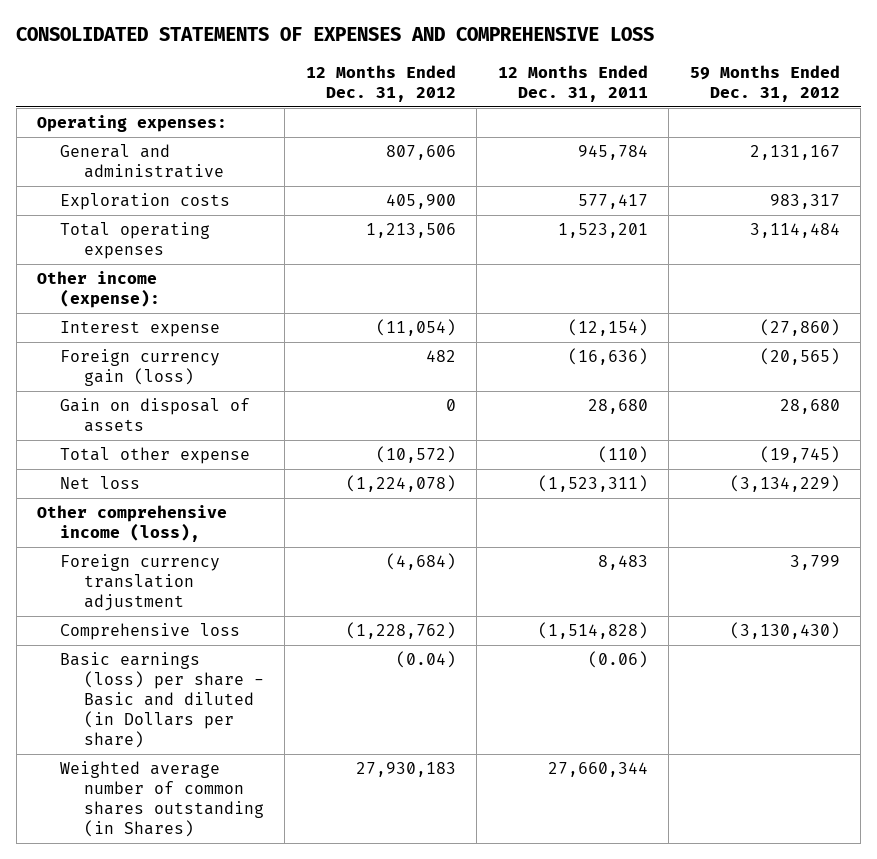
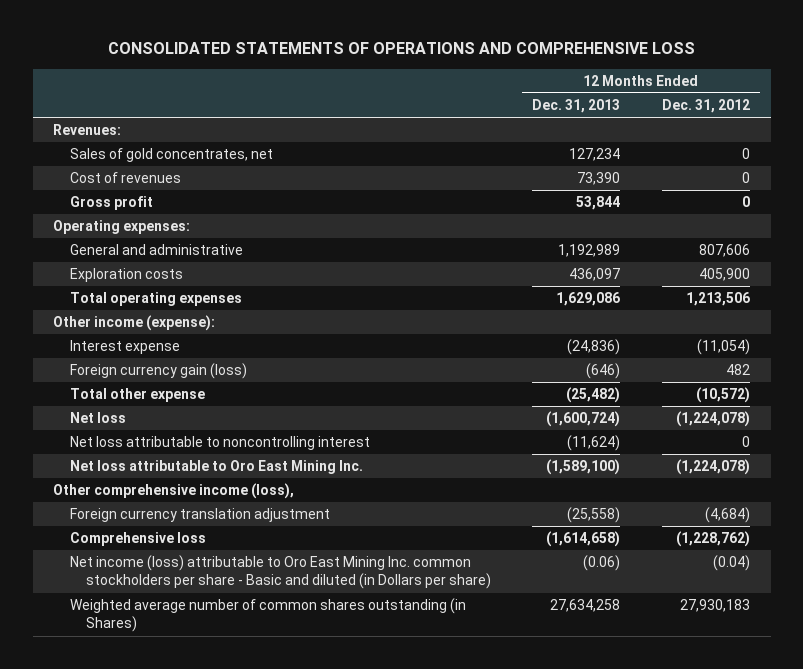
[16,27,655,42] CONSOLIDATED STATEMENTS OF EXPENSES AND COMPREHENSIVE LOSS -> [107,42,695,55] CONSOLIDATED STATEMENTS OF OPERATIONS AND COMPREHENSIVE LOSS
[497,64,648,102] 12 Months Ended Dec. 31, 2011 -> none
[689,64,840,102] 59 Months Ended Dec. 31, 2012 -> none
none -> [532,99,621,114] Dec. 31, 2013
none -> [53,124,122,136] Revenues:
none -> [69,148,273,163] Sales of gold concentrates, net
none -> [69,172,181,184] Cost of revenues
none -> [69,196,153,211] Gross profit
[60,398,251,433] Gain on disposal of assets -> none
none -> [69,436,370,451] Net loss attributable to noncontrolling interest
none -> [69,460,363,475] Net loss attributable to Oro East Mining Inc.
[60,652,264,749] Basic earnings (loss) per share - Basic and diluted (in Dollars per share) -> [69,555,491,590] Net income (loss) attributable to Oro East Mining Inc. common stockholders per share - Basic and diluted (in Dollars per share)

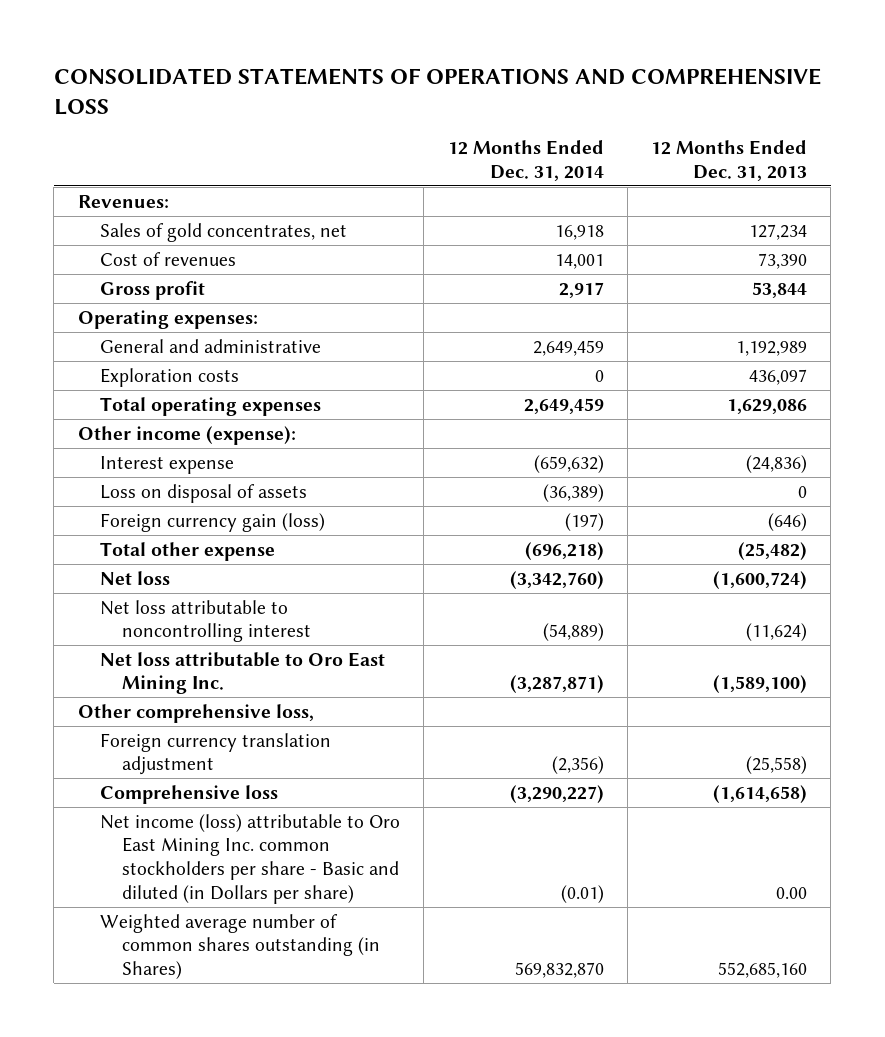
[661,99,750,114] Dec. 31, 2012 -> none
none -> [447,139,604,181] 12 Months Ended Dec. 31, 2014
none -> [99,483,307,503] Loss on disposal of assets
[53,483,295,500] Other comprehensive income (loss), -> [77,703,314,723] Other comprehensive loss,
[583,555,621,572] (0.06) -> [776,887,808,900] 0.00
[550,599,621,613] 27,634,258 -> [718,962,808,979] 552,685,160

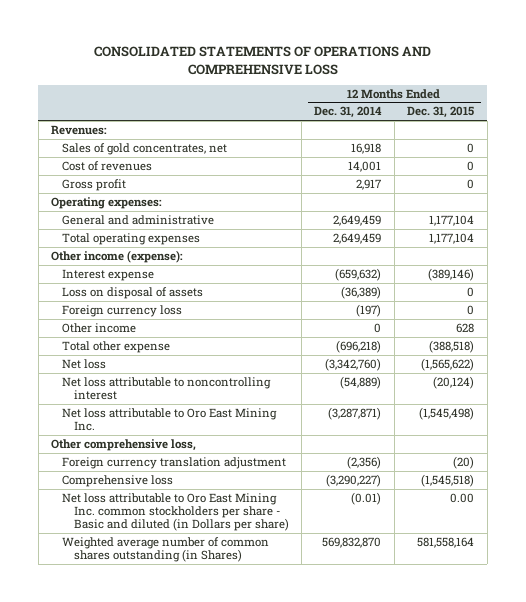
[651,139,808,181] 12 Months Ended Dec. 31, 2013 -> none
none -> [407,106,475,119] Dec. 31, 2015
[99,367,239,387] Exploration costs -> none
[99,512,325,532] Foreign currency gain (loss) -> [62,304,183,317] Foreign currency loss
none -> [62,322,137,333] Other income
[99,813,400,905] Net income (loss) attributable to Oro East Mining Inc. common stockholders per share - Basic and diluted (in Dollars per share) -> [62,492,289,532] Net loss attributable to Oro East Mining Inc. common stockholders per share - Basic and diluted (in Dollars per share)

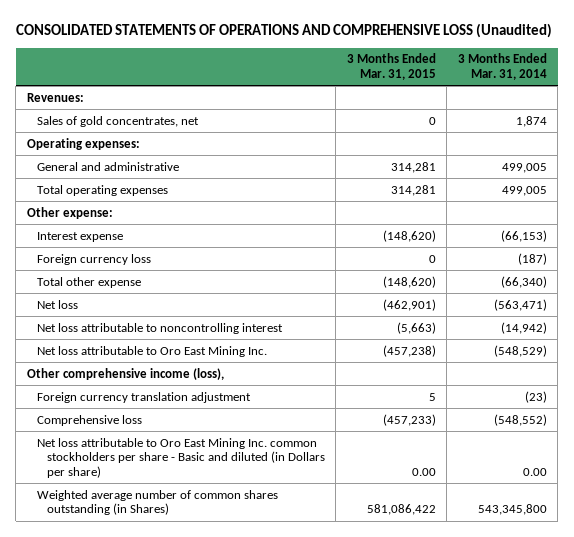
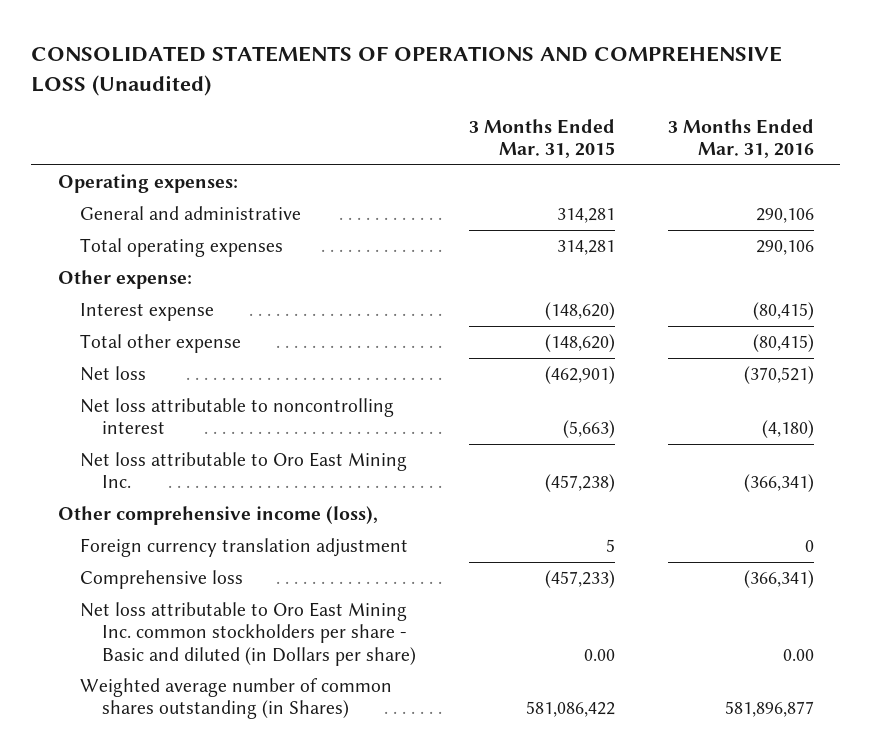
[457,53,547,81] 3 Months Ended Mar. 31, 2014 -> none
none -> [667,118,814,159] 3 Months Ended Mar. 31, 2016
[26,92,84,102] Revenues: -> none
[36,115,199,127] Sales of gold concentrates, net -> none
[36,253,151,265] Foreign currency loss -> none

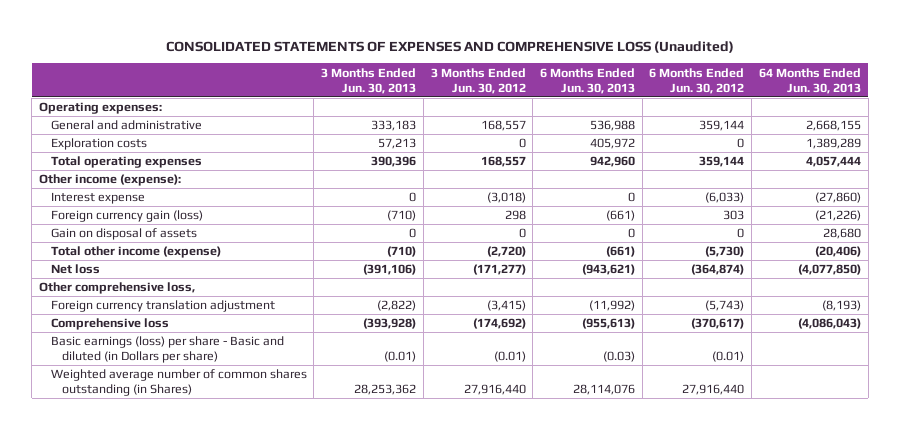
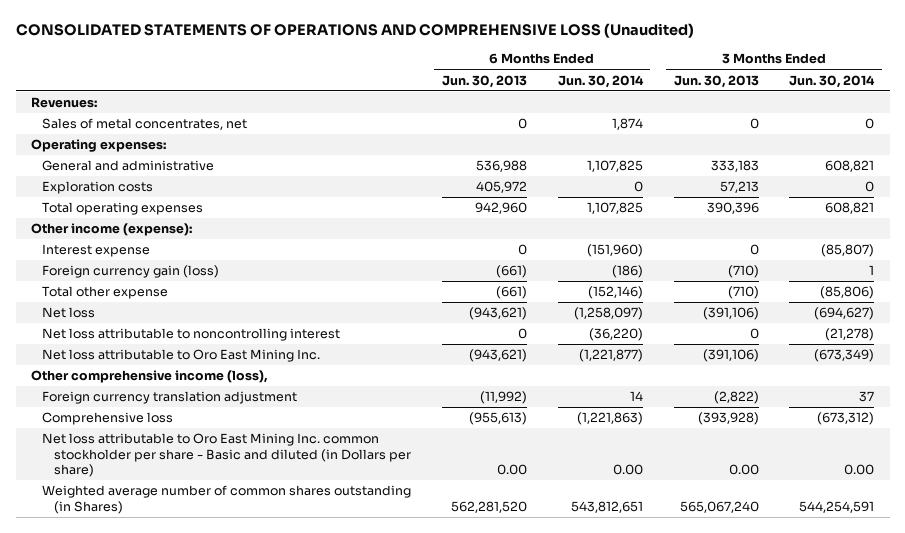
[166,41,735,54] CONSOLIDATED STATEMENTS OF EXPENSES AND COMPREHENSIVE LOSS (Unaudited) -> [15,23,694,39] CONSOLIDATED STATEMENTS OF OPERATIONS AND COMPREHENSIVE LOSS (Unaudited)
[430,67,526,94] 3 Months Ended Jun. 30, 2012 -> none
[649,67,745,94] 6 Months Ended Jun. 30, 2012 -> none
[758,67,861,94] 64 Months Ended Jun. 30, 2013 -> none
none -> [557,74,644,88] Jun. 30, 2014
none -> [789,74,876,88] Jun. 30, 2014
none -> [30,97,97,109] Revenues:
none -> [42,118,248,131] Sales of metal concentrates, net
[50,228,197,241] Gain on disposal of assets -> none
[50,246,221,259] Total other income (expense) -> [42,286,169,300] Total other expense
none -> [42,328,341,342] Net loss attributable to noncontrolling interest
none -> [42,349,321,363] Net loss attributable to Oro East Mining Inc.
[39,282,196,295] Other comprehensive loss, -> [30,370,268,384] Other comprehensive income (loss),
[50,336,284,364] Basic earnings (loss) per share - Basic and diluted (in Dollars per share) -> [42,433,412,477] Net loss attributable to Oro East Mining Inc. common stockholder per share - Basic and diluted (in Dollars per share)
[384,351,417,363] (0.01) -> [728,463,759,475] 0.00
[603,351,636,363] (0.03) -> [497,463,528,475] 0.00
[354,384,417,396] 28,253,362 -> [679,500,759,513] 565,067,240
[573,384,636,396] 28,114,076 -> [451,500,528,513] 562,281,520

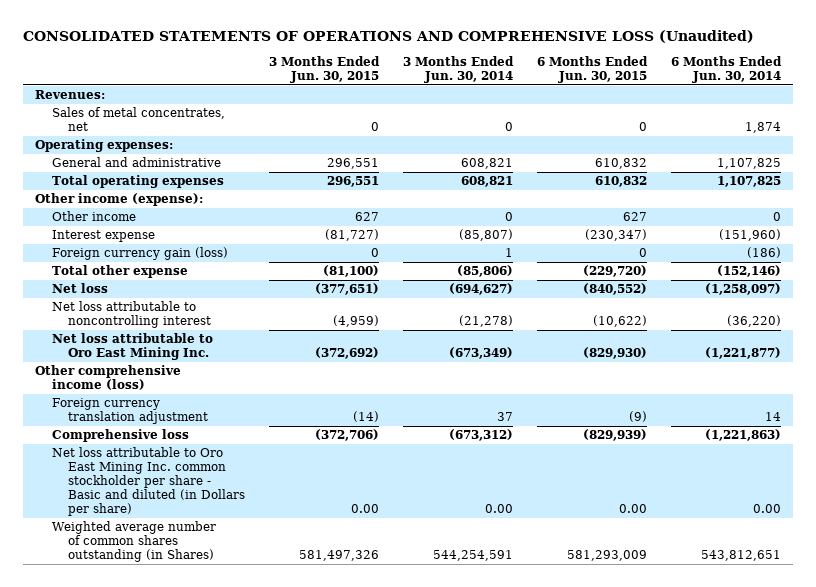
[442,74,528,88] Jun. 30, 2013 -> none
[673,74,759,88] Jun. 30, 2013 -> none
none -> [269,56,381,83] 3 Months Ended Jun. 30, 2015
none -> [537,56,649,83] 6 Months Ended Jun. 30, 2015
[42,181,154,195] Exploration costs -> none
none -> [51,211,136,222] Other income
[30,370,268,384] Other comprehensive income (loss), -> [35,365,182,391] Other comprehensive income (loss)

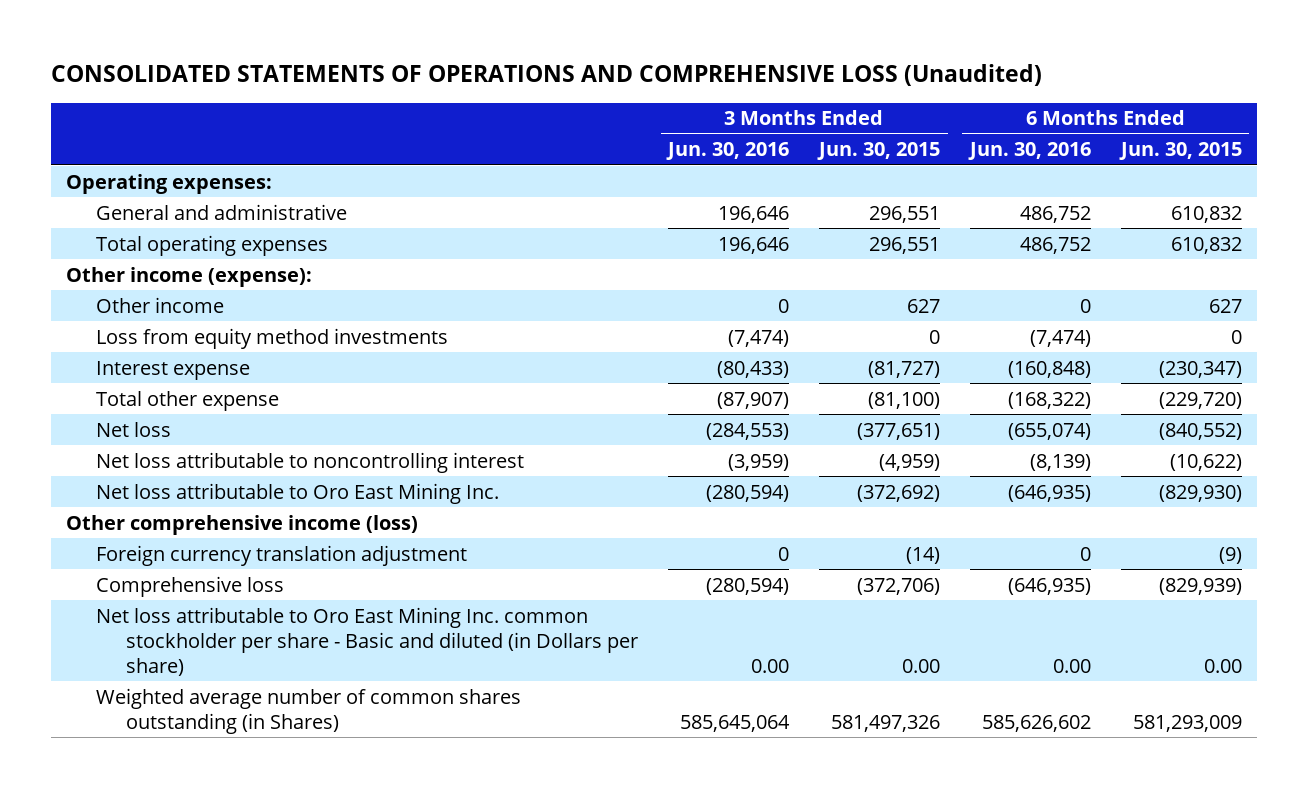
[403,56,515,83] 3 Months Ended Jun. 30, 2014 -> none
[670,56,782,83] 6 Months Ended Jun. 30, 2014 -> none
none -> [666,142,790,161] Jun. 30, 2016
none -> [967,142,1091,161] Jun. 30, 2016
[35,90,106,100] Revenues: -> none
[51,107,225,132] Sales of metal concentrates, net -> none
none -> [96,327,449,349] Loss from equity method investments
[51,247,228,261] Foreign currency gain (loss) -> none

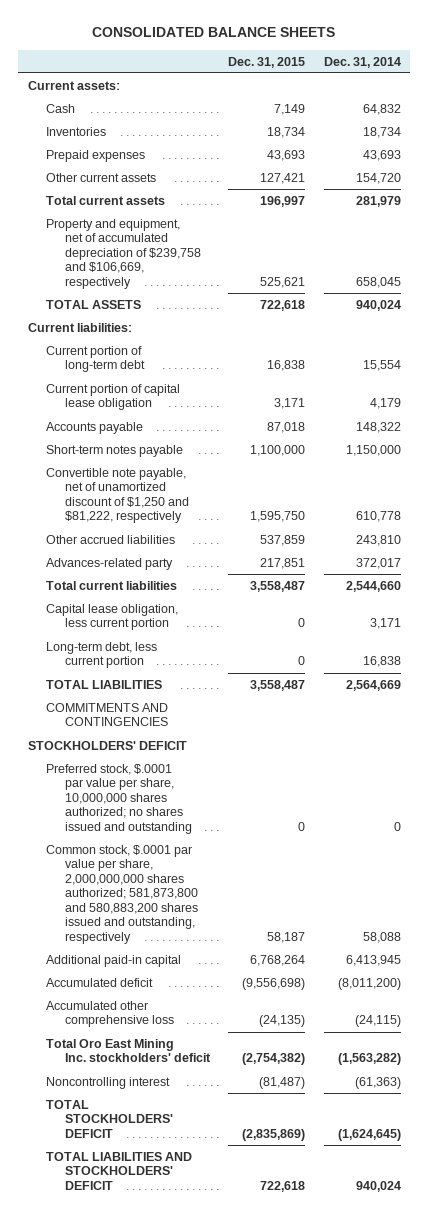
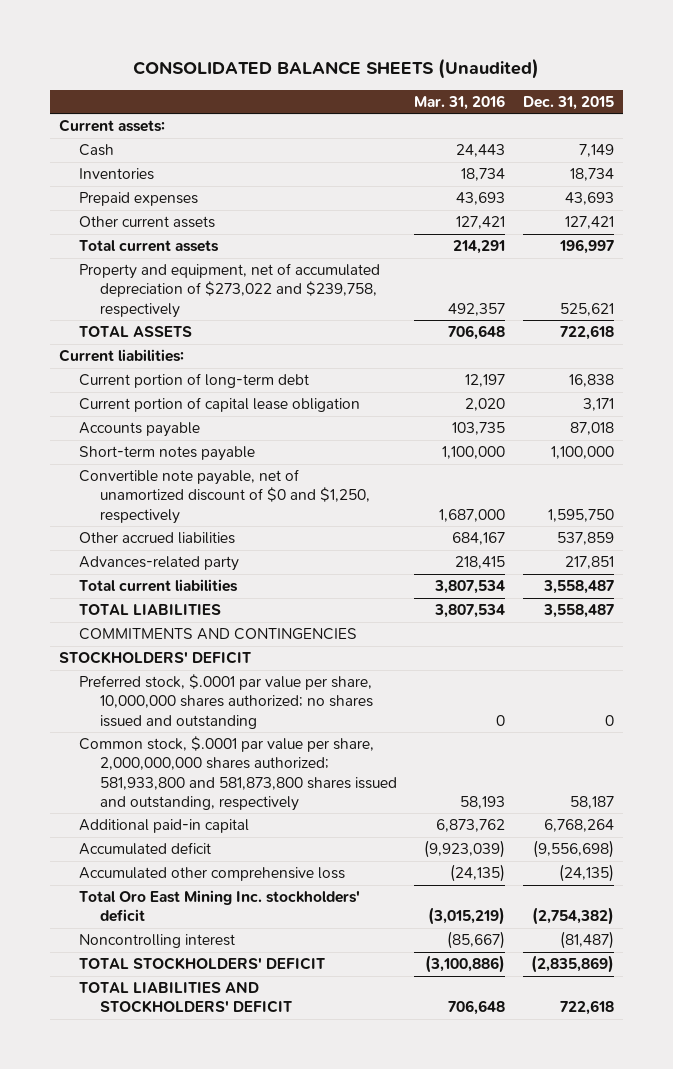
[92,27,336,38] CONSOLIDATED BALANCE SHEETS -> [133,58,540,80] CONSOLIDATED BALANCE SHEETS (Unaudited)
[324,56,402,68] Dec. 31, 2014 -> none
none -> [414,94,506,110] Mar. 31, 2016
[46,218,201,289] Property and equipment, net of accumulated depreciation of $239,758 and $106,669, respectively -> [79,263,381,318] Property and equipment, net of accumulated depreciation of $273,022 and $239,758, respectively
[46,467,189,524] Convertible note payable, net of unamortized discount of $1,250 and $81,222, respectively -> [79,469,370,524] Convertible note payable, net of unamortized discount of $0 and $1,250, respectively
[46,603,179,631] Capital lease obligation, less current portion -> none
[46,641,158,669] Long-term debt, less current portion -> none
[46,844,198,944] Common stock, $.0001 par value per share, 2,000,000,000 shares authorized; 581,873,800 and 580,883,200 shares issued and outstanding, respectively -> [79,736,397,811] Common stock, $.0001 par value per share, 2,000,000,000 shares authorized; 581,933,800 and 581,873,800 shares issued and outstanding, respectively

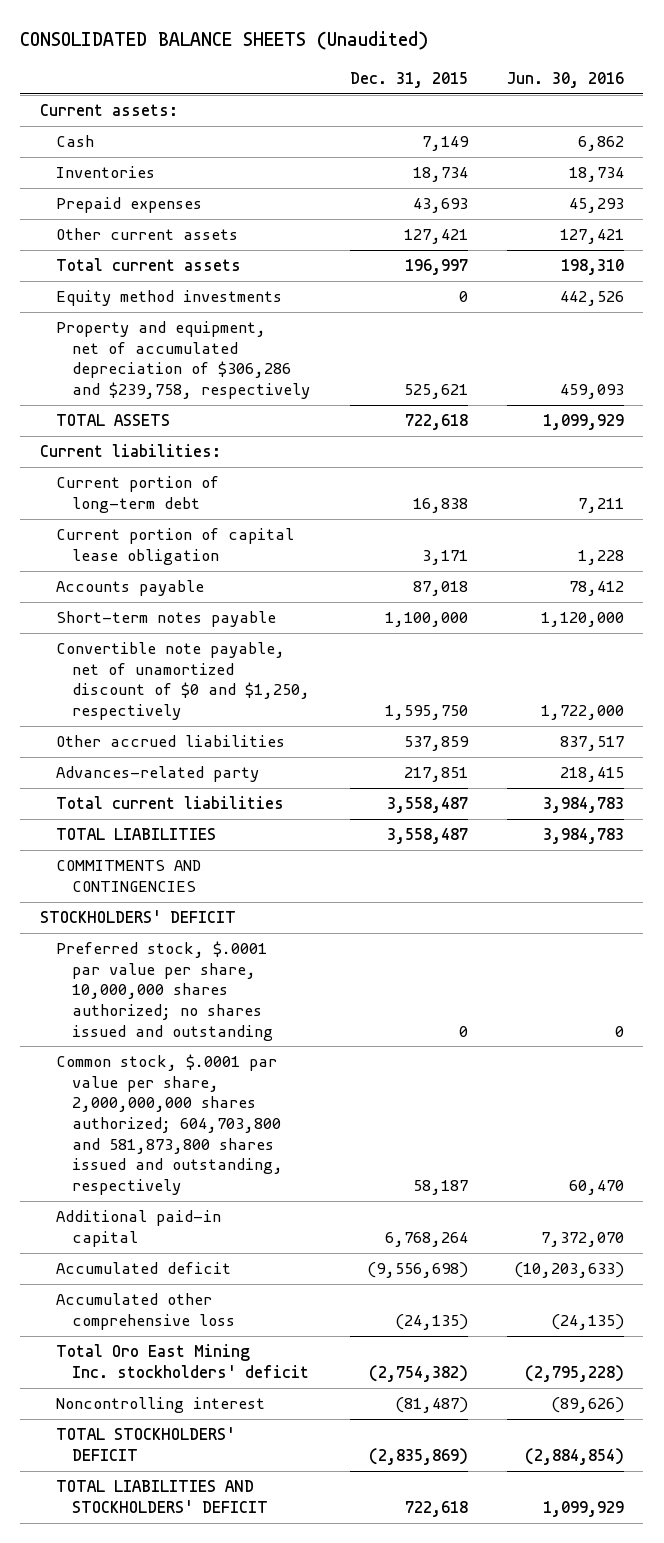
[414,94,506,110] Mar. 31, 2016 -> none
none -> [506,71,624,88] Jun. 30, 2016
none -> [56,290,283,307] Equity method investments
[79,263,381,318] Property and equipment, net of accumulated depreciation of $273,022 and $239,758, respectively -> [56,321,311,399] Property and equipment, net of accumulated depreciation of $306,286 and $239,758, respectively
[79,736,397,811] Common stock, $.0001 par value per share, 2,000,000,000 shares authorized; 581,933,800 and 581,873,800 shares issued and outstanding, respectively -> [56,1054,284,1195] Common stock, $.0001 par value per share, 2,000,000,000 shares authorized; 604,703,800 and 581,873,800 shares issued and outstanding, respectively

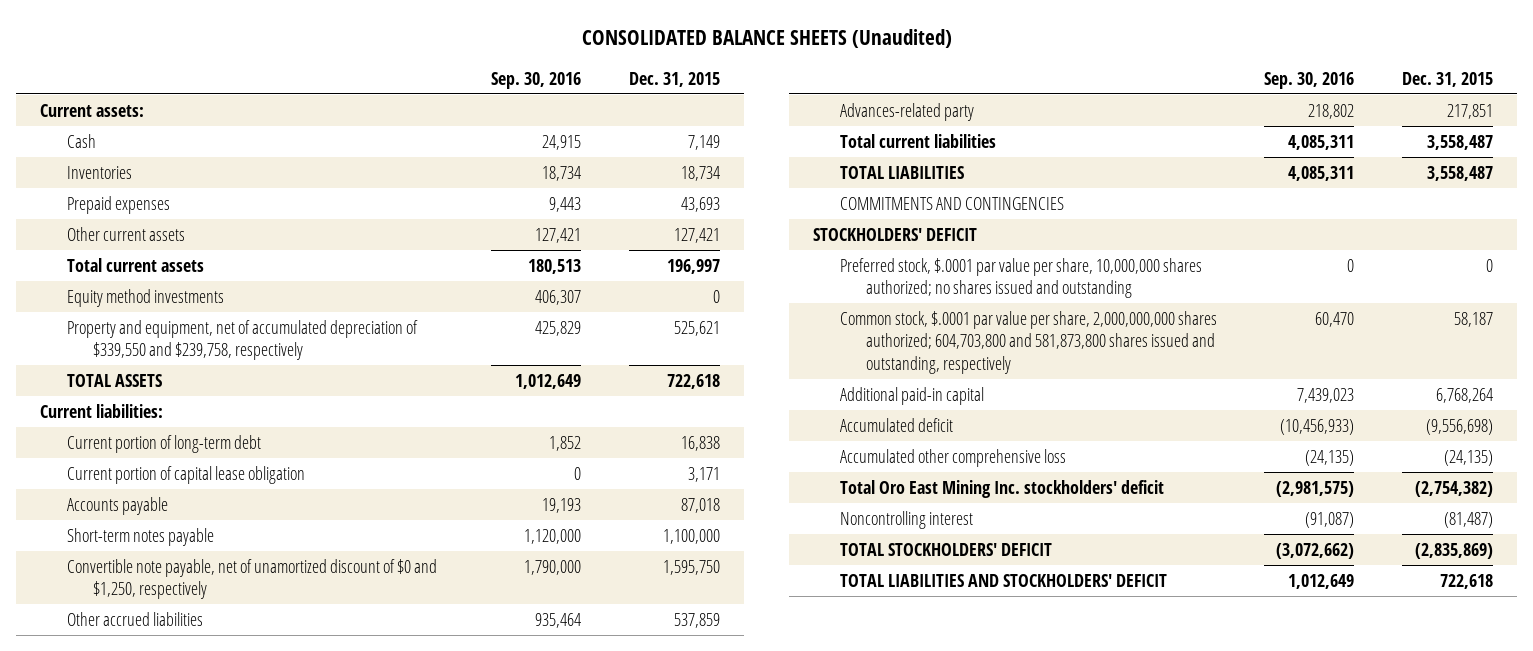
[506,71,624,88] Jun. 30, 2016 -> none
none -> [491,71,582,89] Sep. 30, 2016
[56,321,311,399] Property and equipment, net of accumulated depreciation of $306,286 and $239,758, respectively -> [66,319,418,361] Property and equipment, net of accumulated depreciation of $339,550 and $239,758, respectively

